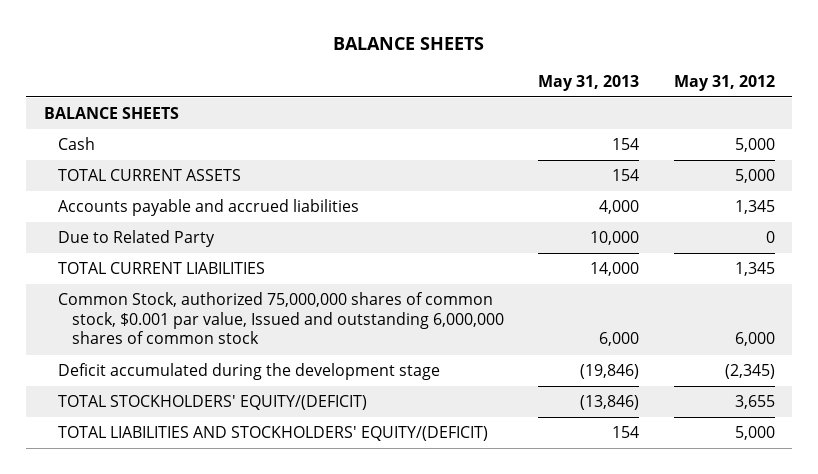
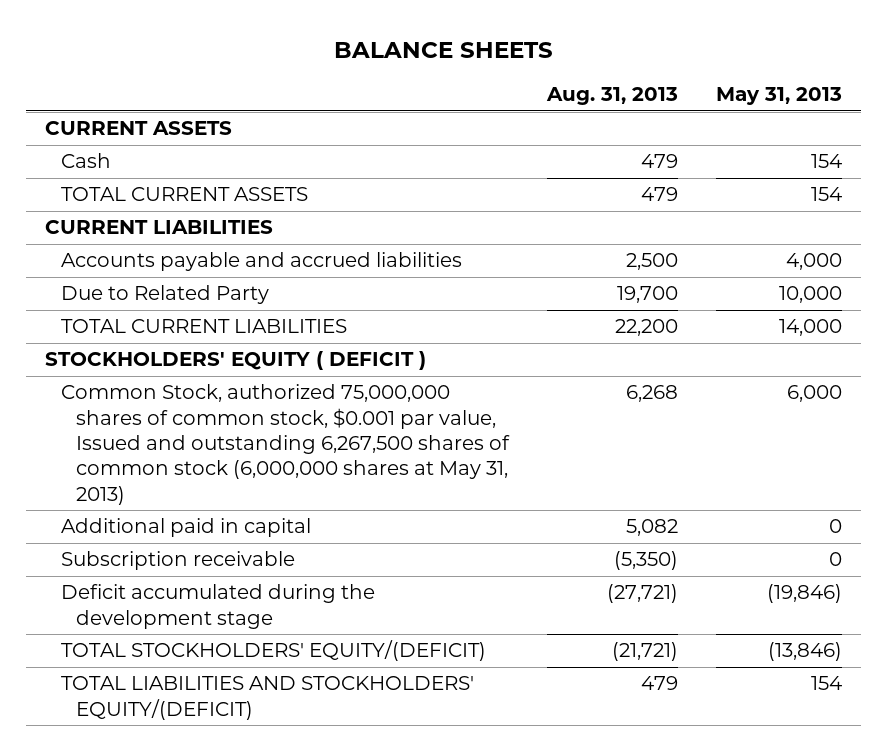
[673,74,775,91] May 31, 2012 -> none
none -> [546,87,679,106] Aug. 31, 2013
[43,107,179,120] BALANCE SHEETS -> none
none -> [45,121,233,136] CURRENT ASSETS
none -> [45,220,274,235] CURRENT LIABILITIES
none -> [45,351,427,371] STOCKHOLDERS' EQUITY ( DEFICIT )
[57,292,504,345] Common Stock, authorized 75,000,000 shares of common stock, $0.001 par value, Issued and outstanding 6,000,000 shares of common stock -> [60,384,511,505] Common Stock, authorized 75,000,000 shares of common stock, $0.001 par value, Issued and outstanding 6,267,500 shares of common stock (6,000,000 shares at May 31, 2013)
none -> [60,518,311,538] Additional paid in capital
none -> [60,551,295,571] Subscription receivable

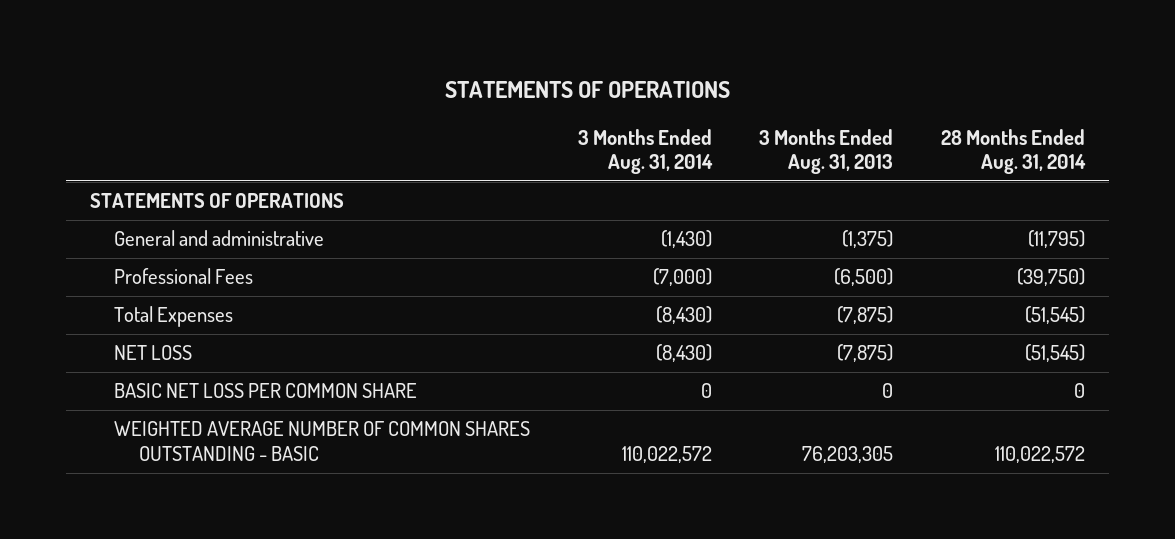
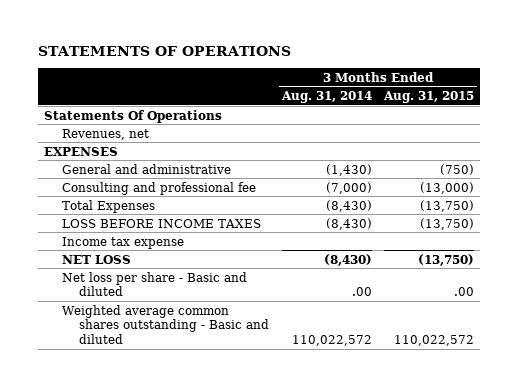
[759,128,894,174] 3 Months Ended Aug. 31, 2013 -> none
[940,128,1086,174] 28 Months Ended Aug. 31, 2014 -> none
none -> [382,91,474,104] Aug. 31, 2015
[89,193,344,209] STATEMENTS OF OPERATIONS -> [43,109,222,123] Statements Of Operations
none -> [61,128,149,140] Revenues, net
none -> [43,146,118,156] EXPENSES
[114,268,254,285] Professional Fees -> [61,181,256,195] Consulting and professional fee
none -> [61,218,261,228] LOSS BEFORE INCOME TAXES
none -> [61,236,184,249] Income tax expense
[114,383,418,399] BASIC NET LOSS PER COMMON SHARE -> [61,271,247,297] Net loss per share - Basic and diluted
[700,383,712,399] 0 -> [351,287,372,297] .00
[114,421,531,461] WEIGHTED AVERAGE NUMBER OF COMMON SHARES OUTSTANDING - BASIC -> [61,304,270,344] Weighted average common shares outstanding - Basic and diluted

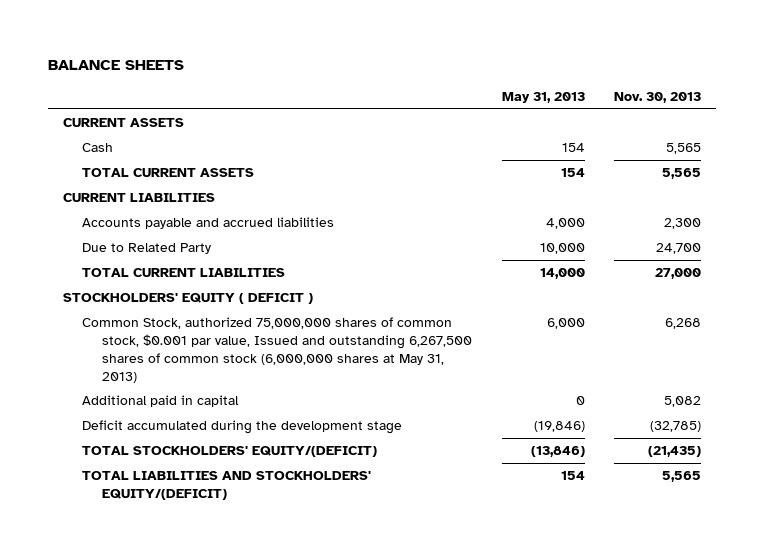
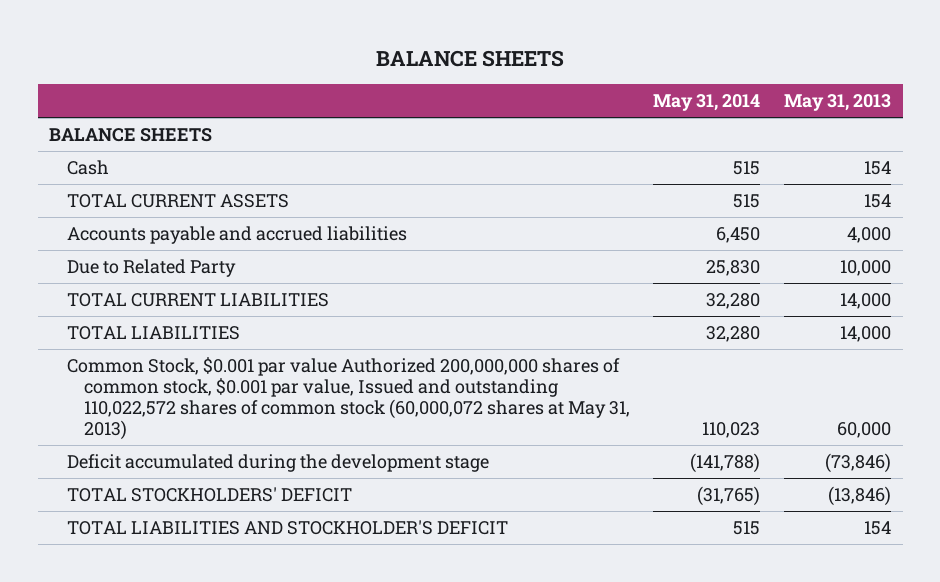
[614,92,702,104] Nov. 30, 2013 -> none
none -> [653,94,761,112] May 31, 2014
[62,118,184,128] CURRENT ASSETS -> none
none -> [49,128,213,143] BALANCE SHEETS
[62,193,215,203] CURRENT LIABILITIES -> none
[62,293,313,305] STOCKHOLDERS' EQUITY ( DEFICIT ) -> none
[82,395,240,408] Additional paid in capital -> none
none -> [66,326,240,341] TOTAL LIABILITIES
[82,317,473,383] Common Stock, authorized 75,000,000 shares of common stock, $0.001 par value, Issued and outstanding 6,267,500 shares of common stock (6,000,000 shares at May 31, 2013) -> [66,357,630,441] Common Stock, $0.001 par value Authorized 200,000,000 shares of common stock, $0.001 par value, Issued and outstanding 110,022,572 shares of common stock (60,000,072 shares at May 31, 2013)
[546,318,585,330] 6,000 -> [836,422,891,439] 60,000
[533,421,585,433] (19,846) -> [824,453,891,474] (73,846)
[82,446,378,458] TOTAL STOCKHOLDERS' EQUITY/(DEFICIT) -> [66,487,352,503] TOTAL STOCKHOLDERS' DEFICIT
[82,471,372,501] TOTAL LIABILITIES AND STOCKHOLDERS' EQUITY/(DEFICIT) -> [66,520,508,536] TOTAL LIABILITIES AND STOCKHOLDER'S DEFICIT

